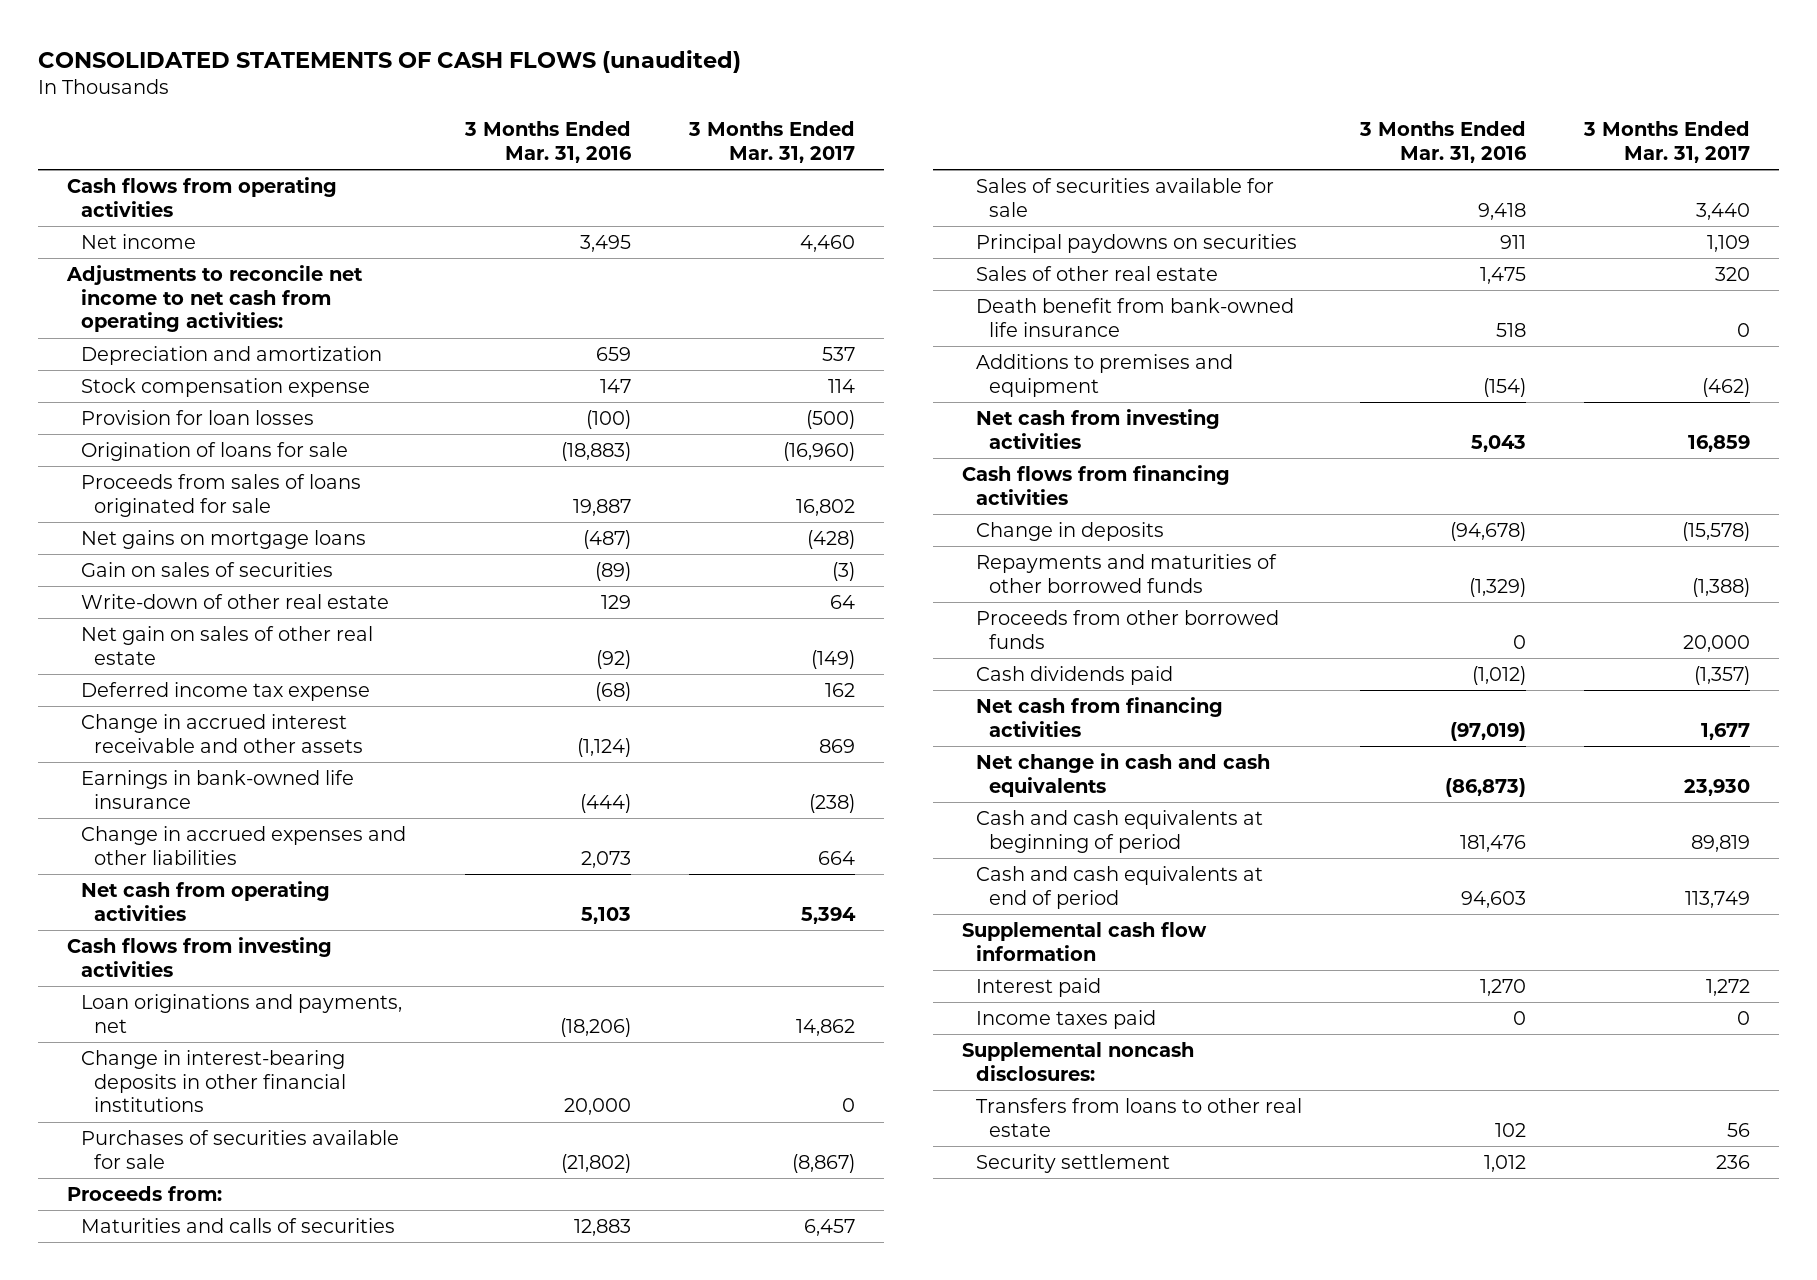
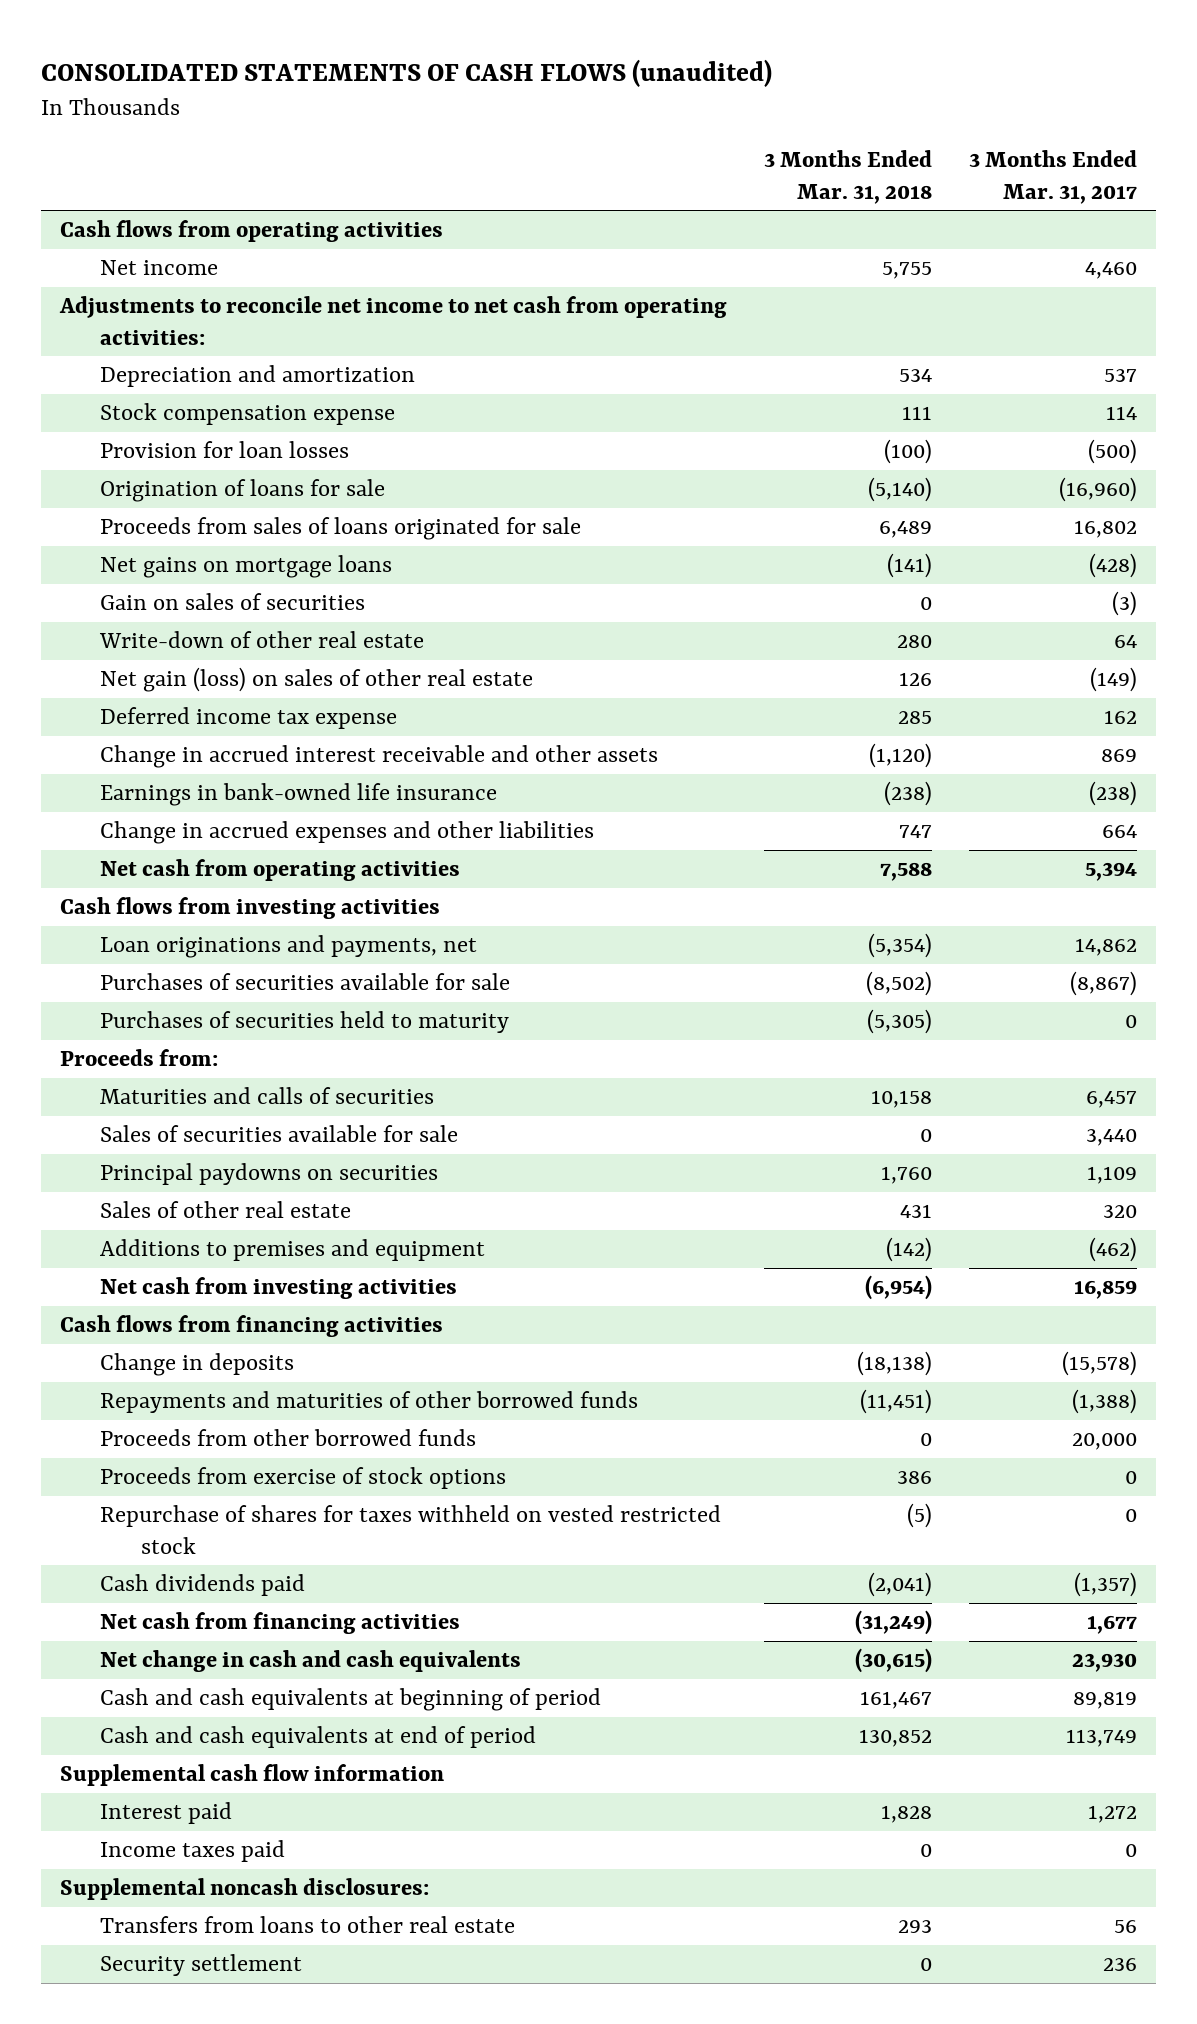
[463,121,632,164] 3 Months Ended Mar. 31, 2016 -> none
none -> [763,150,932,204] 3 Months Ended Mar. 31, 2018
[80,625,373,665] Net gain on sales of other real estate -> [100,667,534,693] Net gain (loss) on sales of other real estate
[80,1049,347,1113] Change in interest-bearing deposits in other financial institutions -> none
none -> [100,1011,510,1034] Purchases of securities held to maturity
[975,297,1294,337] Death benefit from bank-owned life insurance -> none
none -> [100,1467,507,1490] Proceeds from exercise of stock options
none -> [100,1505,722,1554] Repurchase of shares for taxes withheld on vested restricted stock

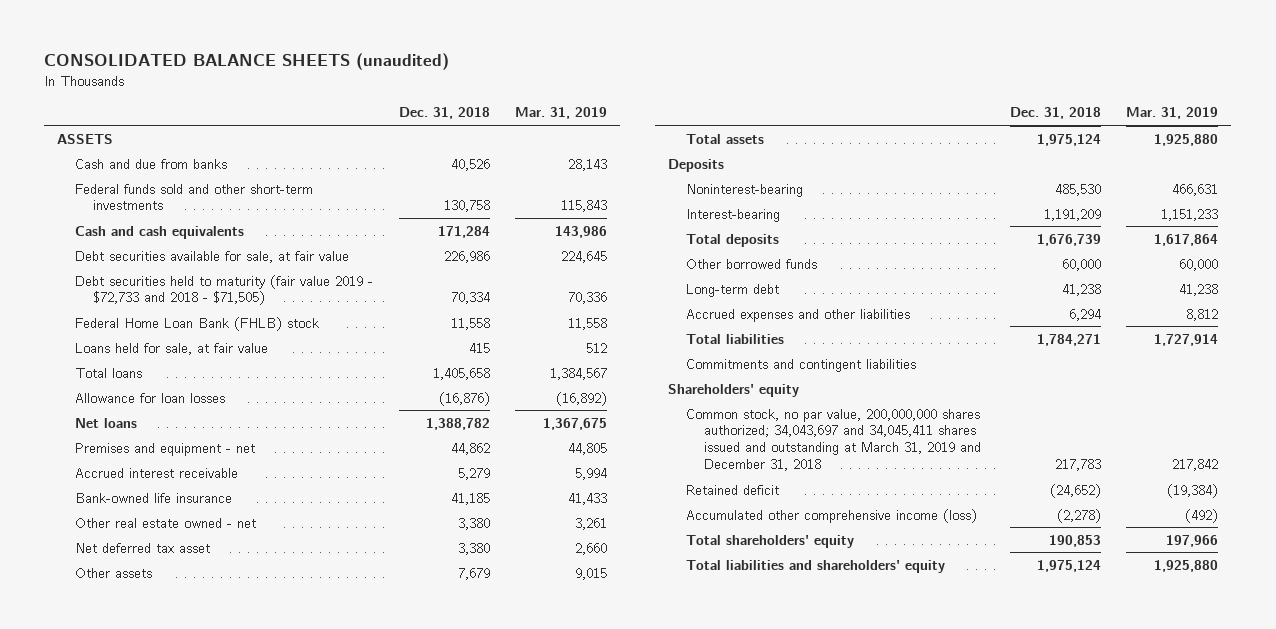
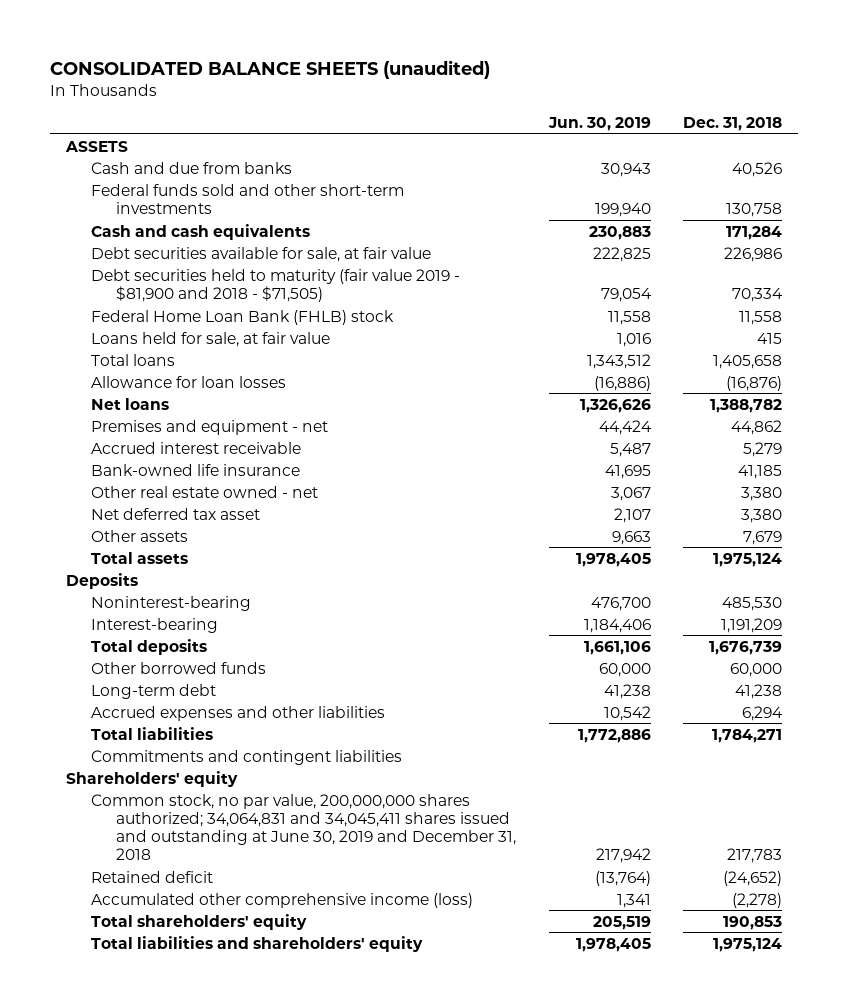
[515,107,608,120] Mar. 31, 2019 -> none
none -> [547,117,651,132] Jun. 30, 2019
[75,274,374,306] Debt securities held to maturity (fair value 2019 - $72,733 and 2018 - $71,505) -> [91,268,461,302] Debt securities held to maturity (fair value 2019 - $81,900 and 2018 - $71,505)
[686,408,981,471] Common stock, no par value, 200,000,000 shares authorized; 34,043,697 and 34,045,411 shares issued and outstanding at March 31, 2019 and December 31, 2018 -> [91,793,517,861] Common stock, no par value, 200,000,000 shares authorized; 34,064,831 and 34,045,411 shares issued and outstanding at June 30, 2019 and December 31, 2018

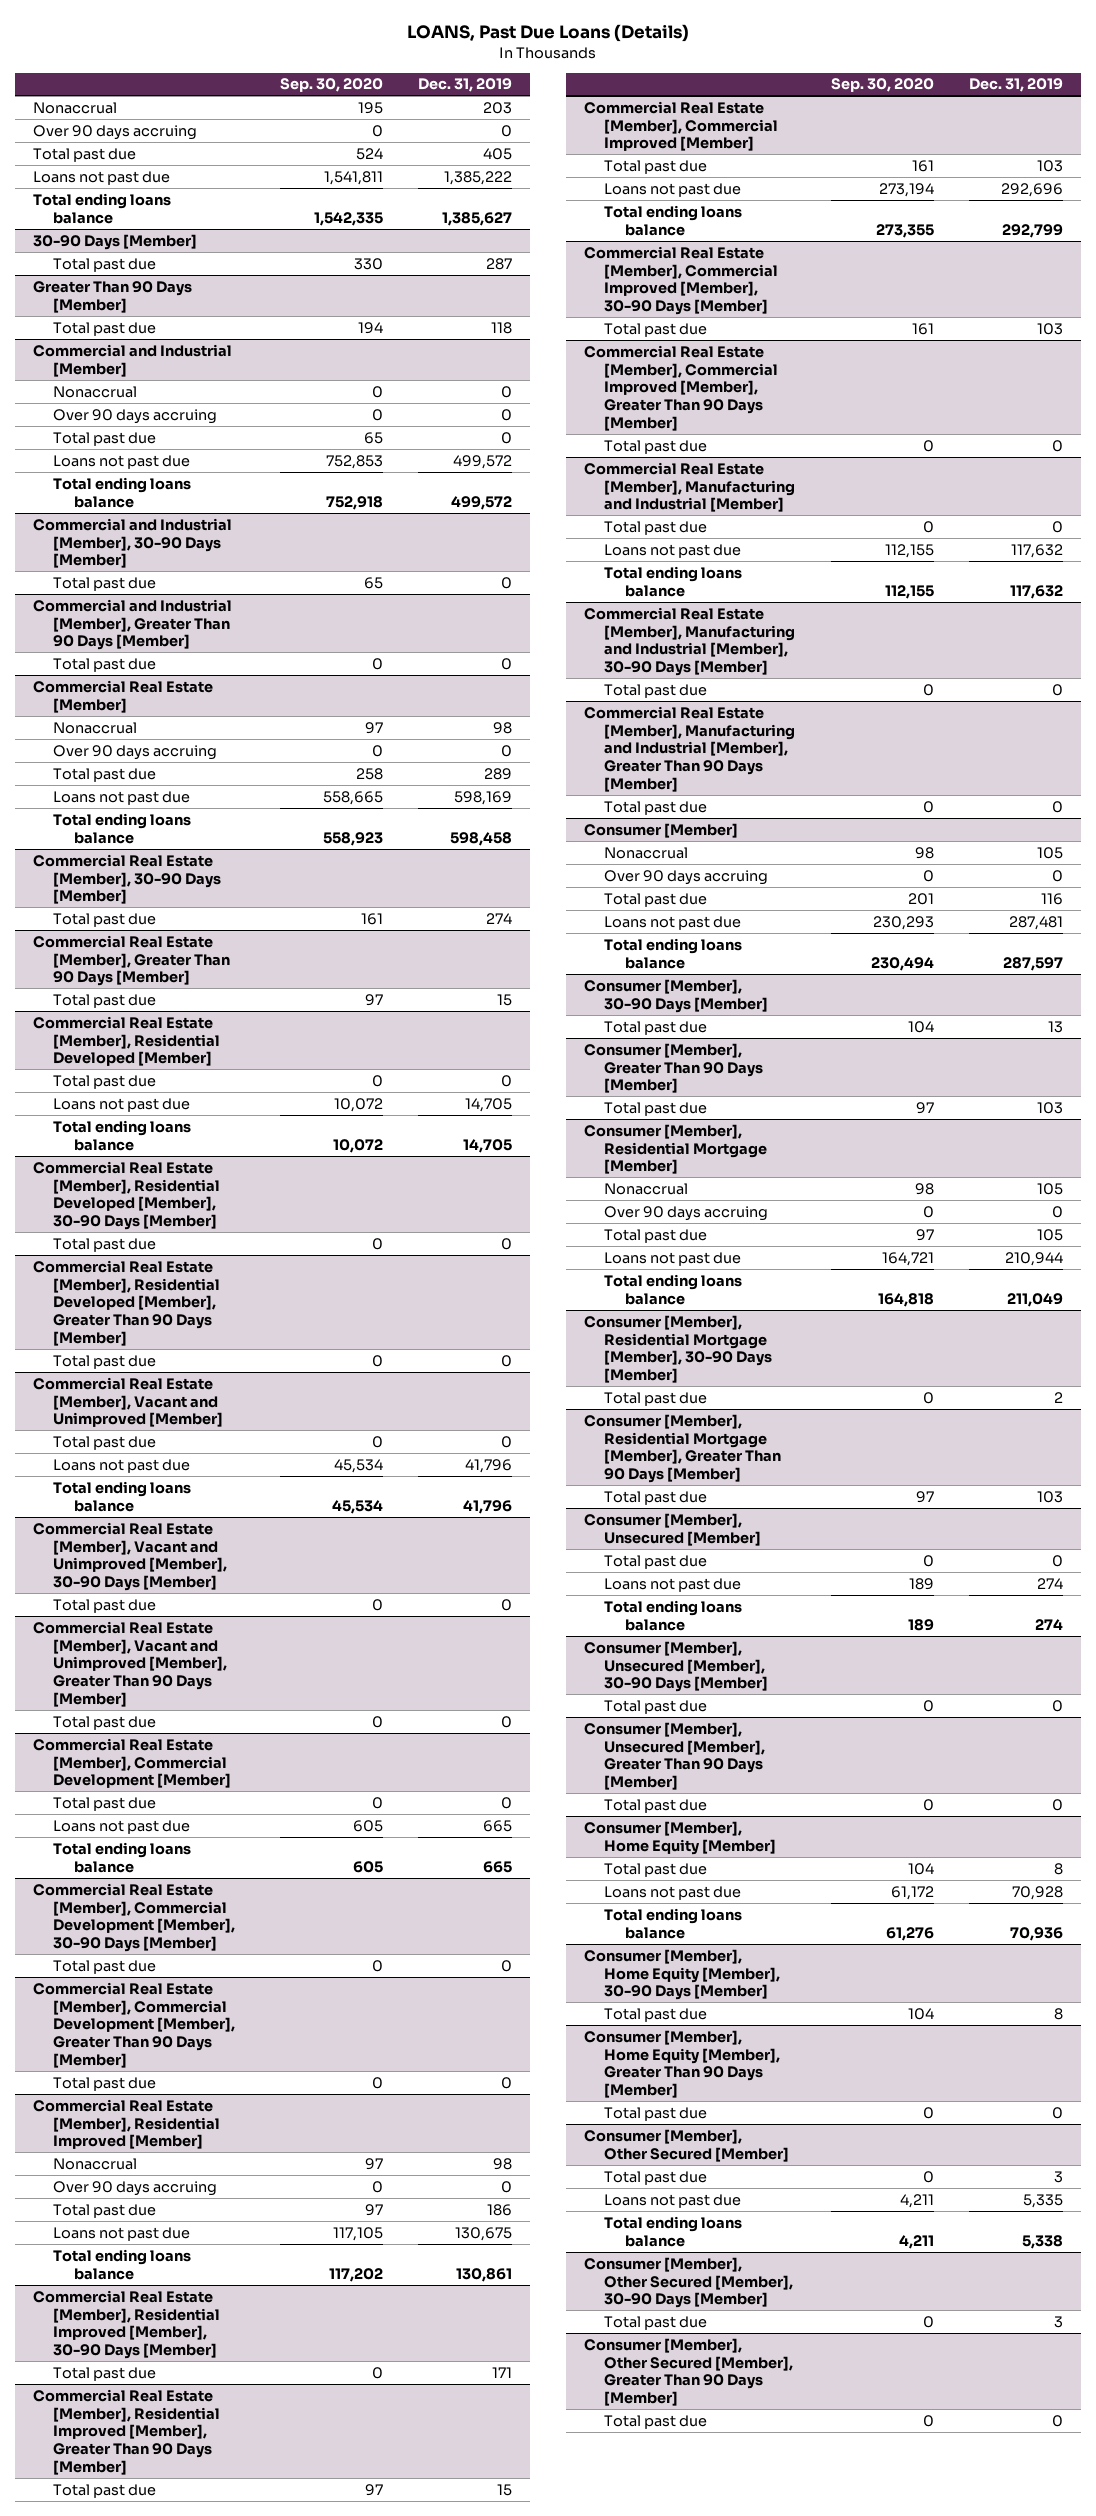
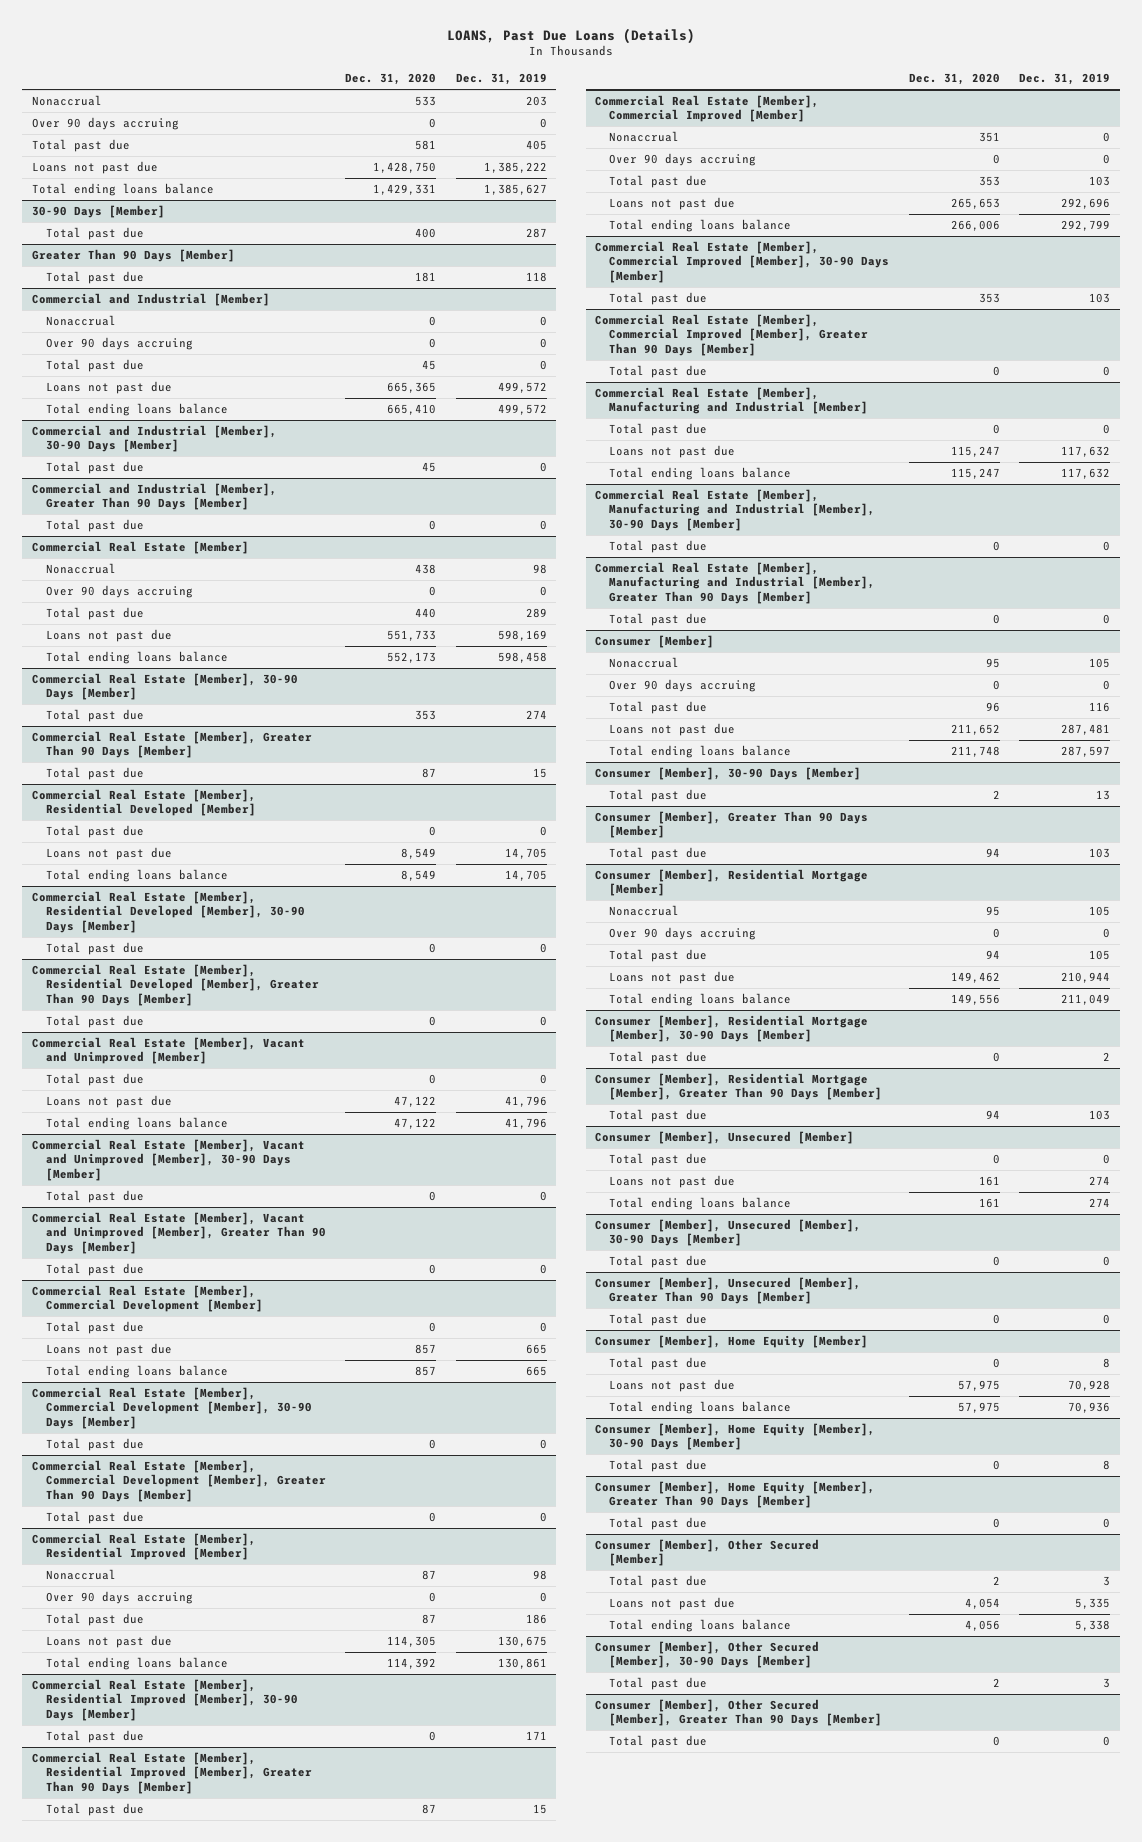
[279,78,383,93] Sep. 30, 2020 -> none
none -> [345,73,437,86] Dec. 31, 2020
none -> [609,131,680,143] Nonaccrual
none -> [609,153,757,167] Over 90 days accruing

